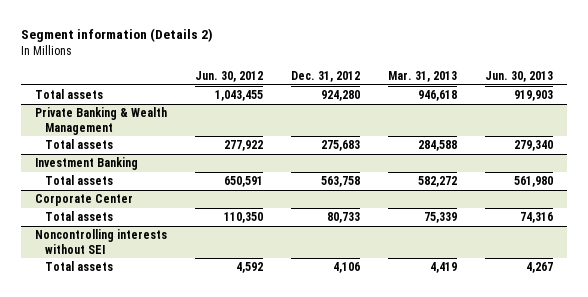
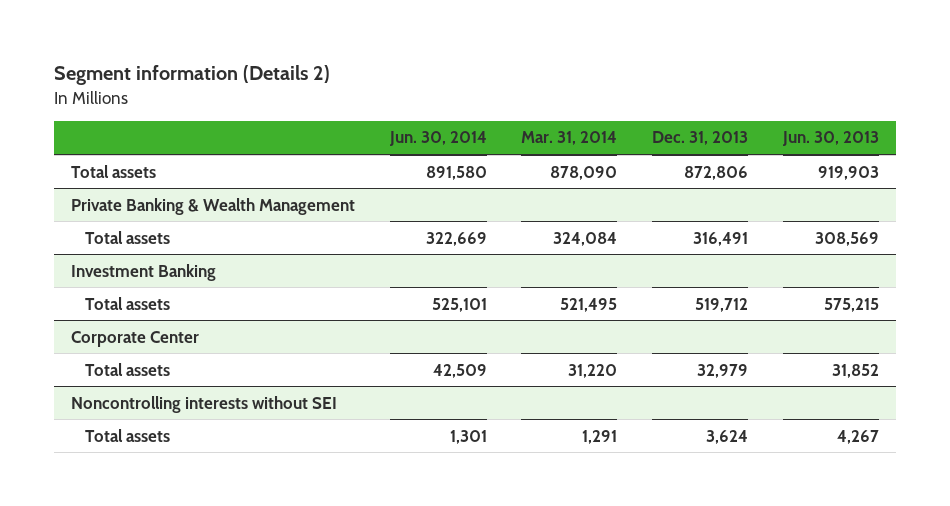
[194,71,263,83] Jun. 30, 2012 -> none
[291,71,361,83] Dec. 31, 2012 -> none
[388,71,458,83] Mar. 31, 2013 -> none
none -> [388,131,487,147] Jun. 30, 2014
none -> [521,131,618,146] Mar. 31, 2014
none -> [652,131,749,146] Dec. 31, 2013
[514,140,554,152] 279,340 -> [814,231,879,246] 308,569
[514,176,554,188] 561,980 -> [823,297,879,312] 575,215
[520,212,554,224] 74,316 -> [831,363,879,378] 31,852

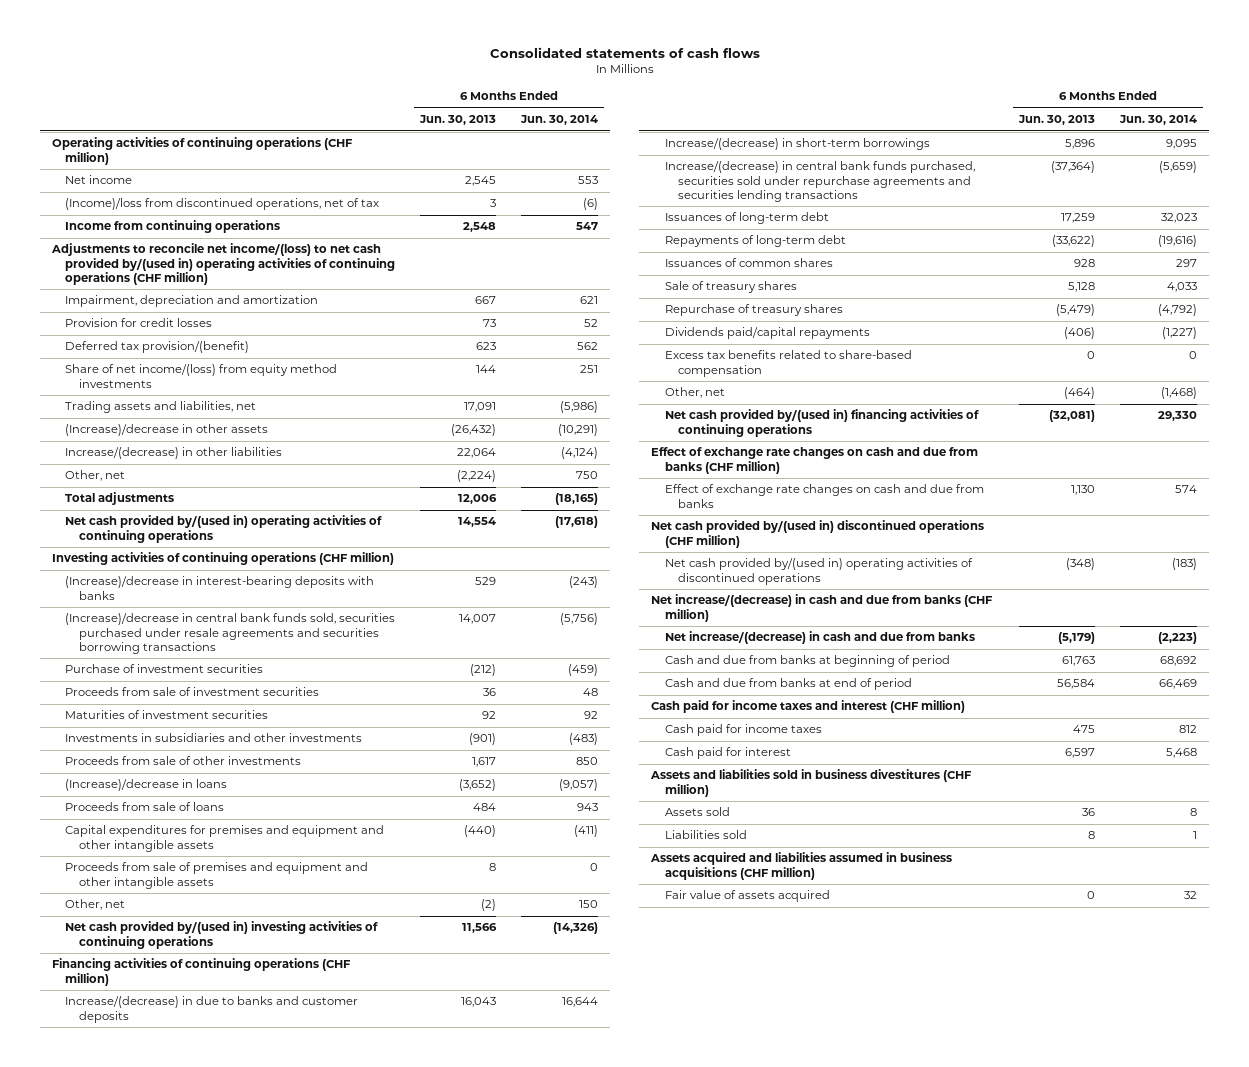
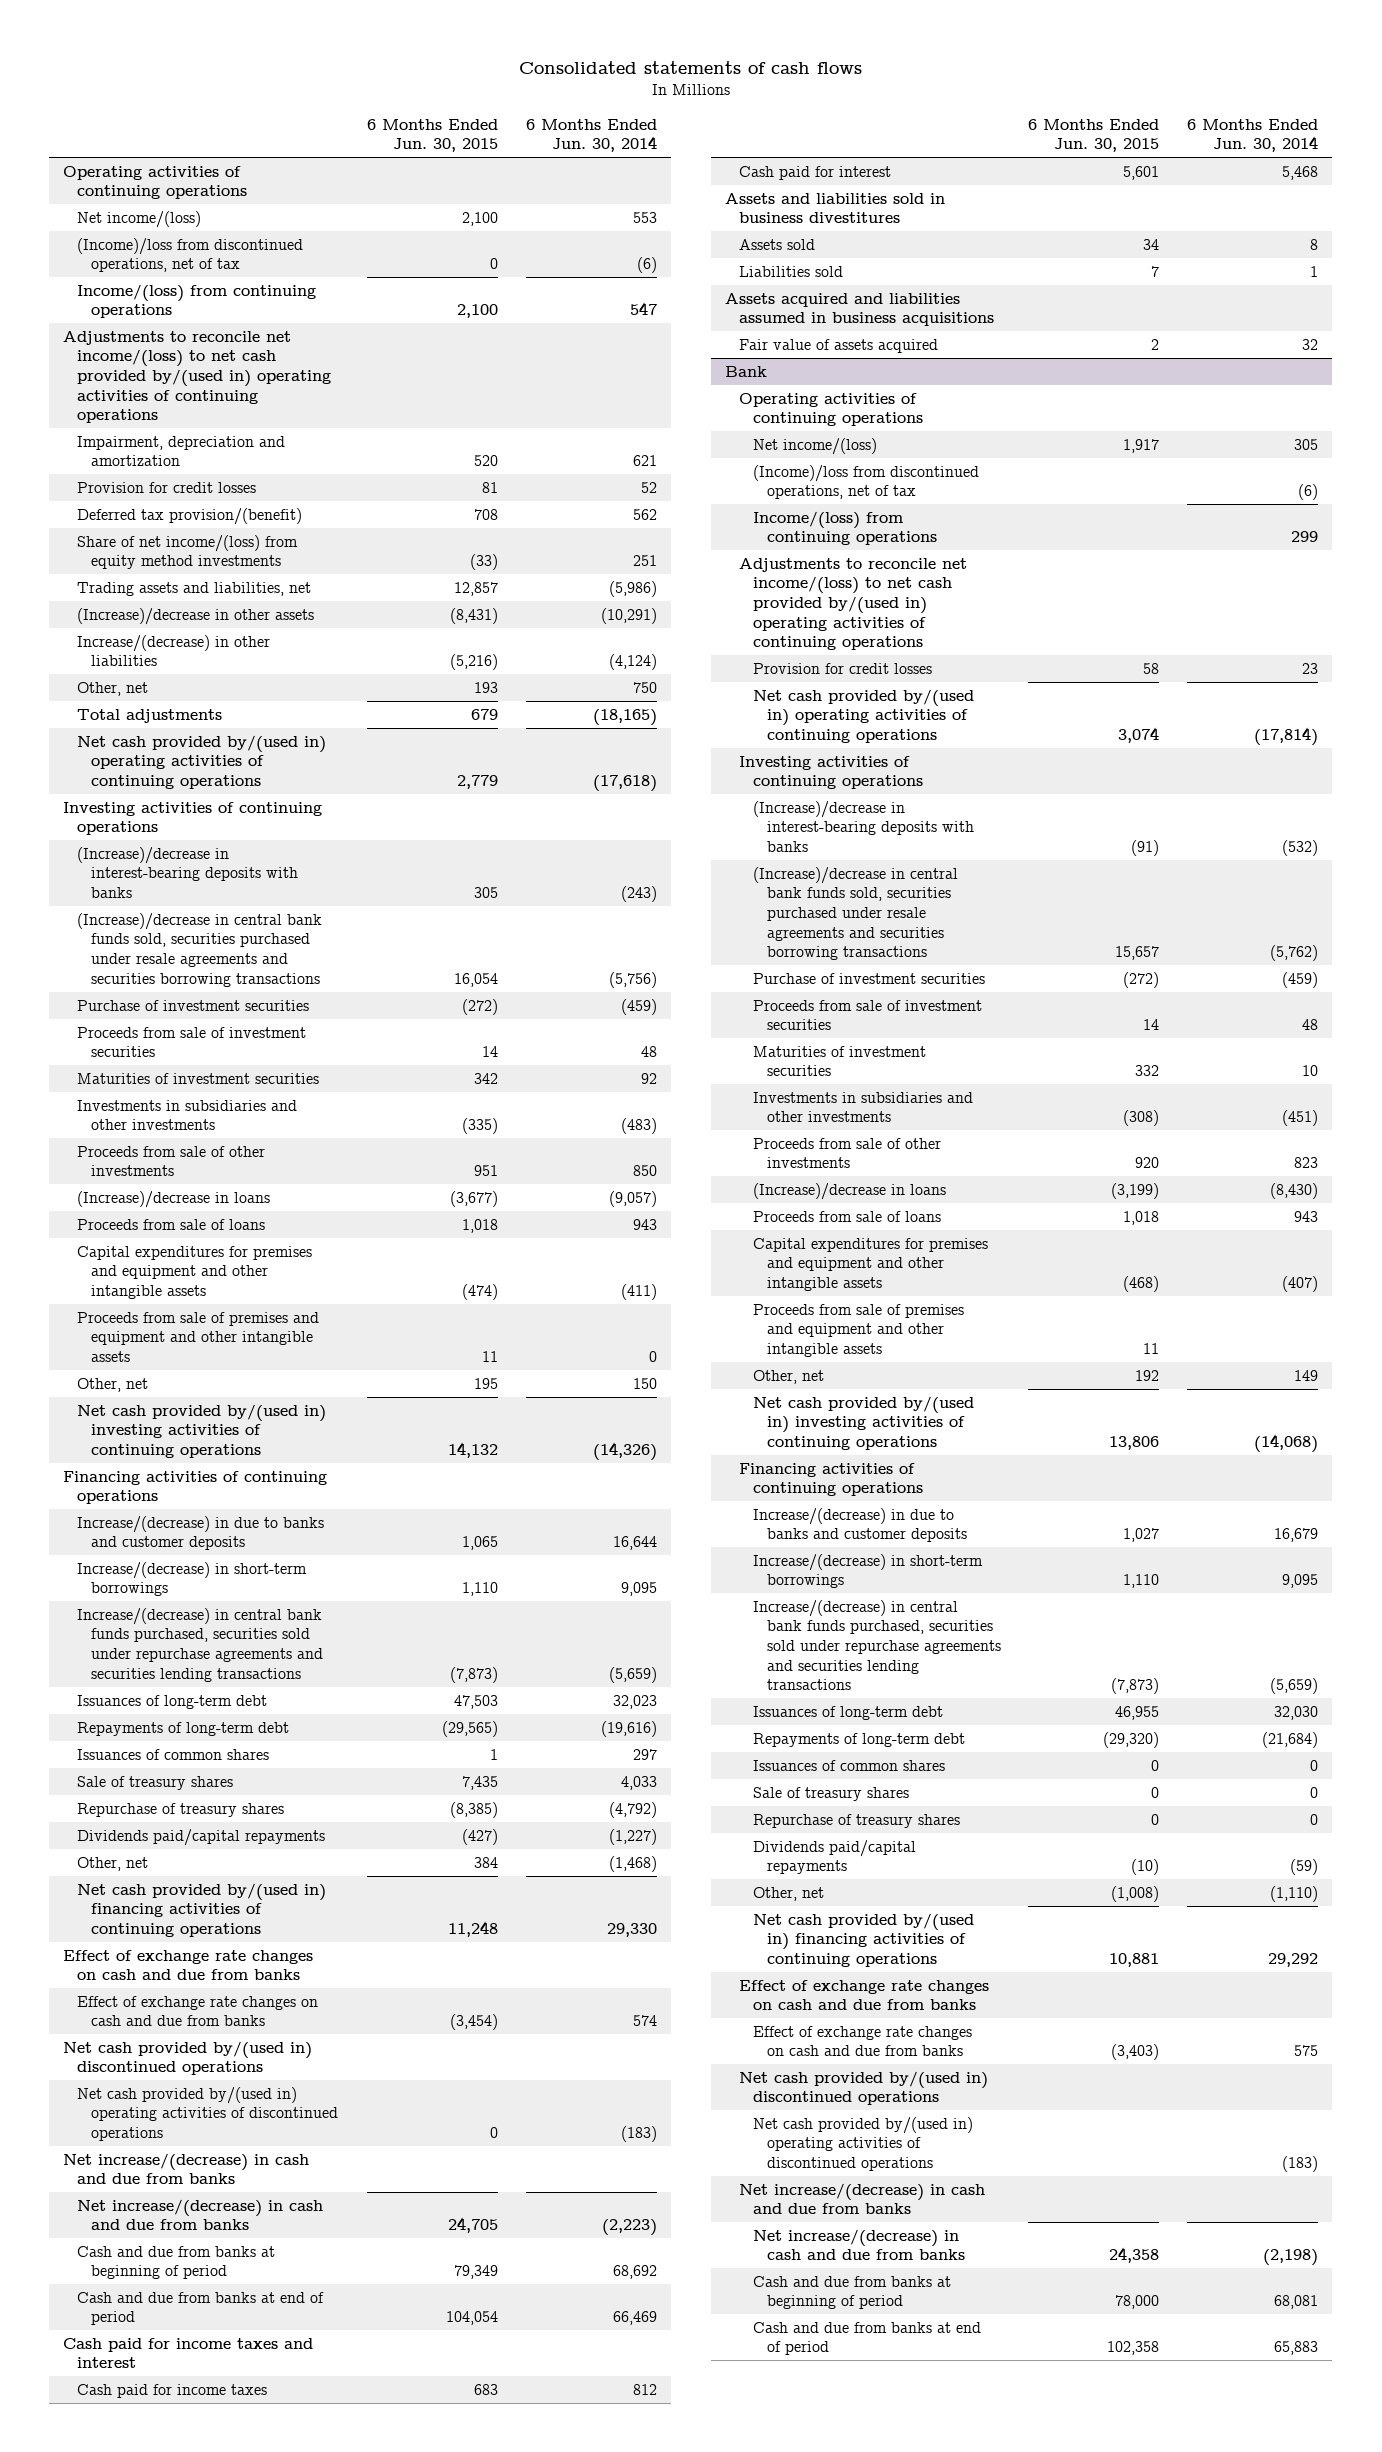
[419,115,497,126] Jun. 30, 2013 -> none
none -> [367,118,499,153] 6 Months Ended Jun. 30, 2015
[52,137,354,165] Operating activities of continuing operations (CHF million) -> [63,165,248,200] Operating activities of continuing operations
[65,175,133,185] Net income -> [77,210,202,228] Net income/(loss)
[65,220,281,234] Income from continuing operations -> [77,283,317,319] Income/(loss) from continuing operations
[51,243,396,285] Adjustments to reconcile net income/(loss) to net cash provided by/(used in) operating activities of continuing operations (CHF million) -> [63,330,332,424] Adjustments to reconcile net income/(loss) to net cash provided by/(used in) operating activities of continuing operations
[52,552,395,566] Investing activities of continuing operations (CHF million) -> [63,801,323,836] Investing activities of continuing operations
[52,958,352,986] Financing activities of continuing operations (CHF million) -> [63,1470,328,1505] Financing activities of continuing operations
[664,350,912,377] Excess tax benefits related to share-based compensation -> none
[651,447,979,474] Effect of exchange rate changes on cash and due from banks (CHF million) -> [63,1949,314,1981] Effect of exchange rate changes on cash and due from banks
[651,520,985,548] Net cash provided by/(used in) discontinued operations (CHF million) -> [63,2040,313,2076] Net cash provided by/(used in) discontinued operations
[651,594,994,622] Net increase/(decrease) in cash and due from banks (CHF million) -> [63,2152,310,2185] Net increase/(decrease) in cash and due from banks
[651,700,966,714] Cash paid for income taxes and interest (CHF million) -> [63,2337,314,2369] Cash paid for income taxes and interest
[650,769,973,797] Assets and liabilities sold in business divestitures (CHF million) -> [724,192,945,224] Assets and liabilities sold in business divestitures
[650,852,953,880] Assets acquired and liabilities assumed in business acquisitions (CHF million) -> [724,292,994,327] Assets acquired and liabilities assumed in business acquisitions
none -> [724,365,767,377] Bank
none -> [738,392,923,427] Operating activities of continuing operations
none -> [752,437,877,455] Net income/(loss)
none -> [752,464,979,500] (Income)/loss from discontinued operations, net of tax
none -> [752,510,937,546] Income/(loss) from continuing operations
none -> [738,557,967,651] Adjustments to reconcile net income/(loss) to net cash provided by/(used in) operating activities of continuing operations
none -> [752,662,932,674] Provision for credit losses
none -> [752,688,974,744] Net cash provided by/(used in) operating activities of continuing operations
none -> [738,755,923,790] Investing activities of continuing operations
none -> [752,800,974,853] (Increase)/decrease in interest-bearing deposits with banks
none -> [752,866,958,961] (Increase)/decrease in central bank funds sold, securities purchased under resale agreements and securities borrowing transactions
none -> [752,972,985,984] Purchase of investment securities
none -> [752,999,982,1031] Proceeds from sale of investment securities
none -> [752,1045,926,1077] Maturities of investment securities
none -> [752,1091,973,1123] Investments in subsidiaries and other investments
none -> [752,1137,941,1169] Proceeds from sale of other investments
none -> [752,1182,946,1200] (Increase)/decrease in loans
none -> [752,1210,941,1222] Proceeds from sale of loans
none -> [752,1237,988,1292] Capital expenditures for premises and equipment and other intangible assets
none -> [752,1303,964,1358] Proceeds from sale of premises and equipment and other intangible assets
none -> [752,1369,824,1384] Other, net
none -> [752,1395,974,1451] Net cash provided by/(used in) investing activities of continuing operations
none -> [738,1462,923,1497] Financing activities of continuing operations
none -> [752,1507,967,1543] Increase/(decrease) in due to banks and customer deposits
none -> [752,1553,983,1589] Increase/(decrease) in short-term borrowings
none -> [752,1599,1001,1691] Increase/(decrease) in central bank funds purchased, securities sold under repurchase agreements and securities lending transactions
none -> [752,1705,943,1720] Issuances of long-term debt
none -> [752,1732,965,1747] Repayments of long-term debt
none -> [752,1759,945,1771] Issuances of common shares
none -> [752,1786,909,1801] Sale of treasury shares
none -> [752,1813,960,1828] Repurchase of treasury shares
none -> [752,1839,916,1875] Dividends paid/capital repayments
none -> [752,1886,824,1901] Other, net
none -> [752,1912,974,1968] Net cash provided by/(used in) financing activities of continuing operations
none -> [738,1979,989,2011] Effect of exchange rate changes on cash and due from banks
none -> [752,2025,972,2057] Effect of exchange rate changes on cash and due from banks
none -> [738,2070,988,2106] Net cash provided by/(used in) discontinued operations
none -> [752,2116,973,2172] Net cash provided by/(used in) operating activities of discontinued operations
none -> [738,2182,985,2215] Net increase/(decrease) in cash and due from banks
none -> [752,2228,965,2261] Net increase/(decrease) in cash and due from banks
none -> [752,2275,951,2310] Cash and due from banks at beginning of period
none -> [752,2321,981,2356] Cash and due from banks at end of period

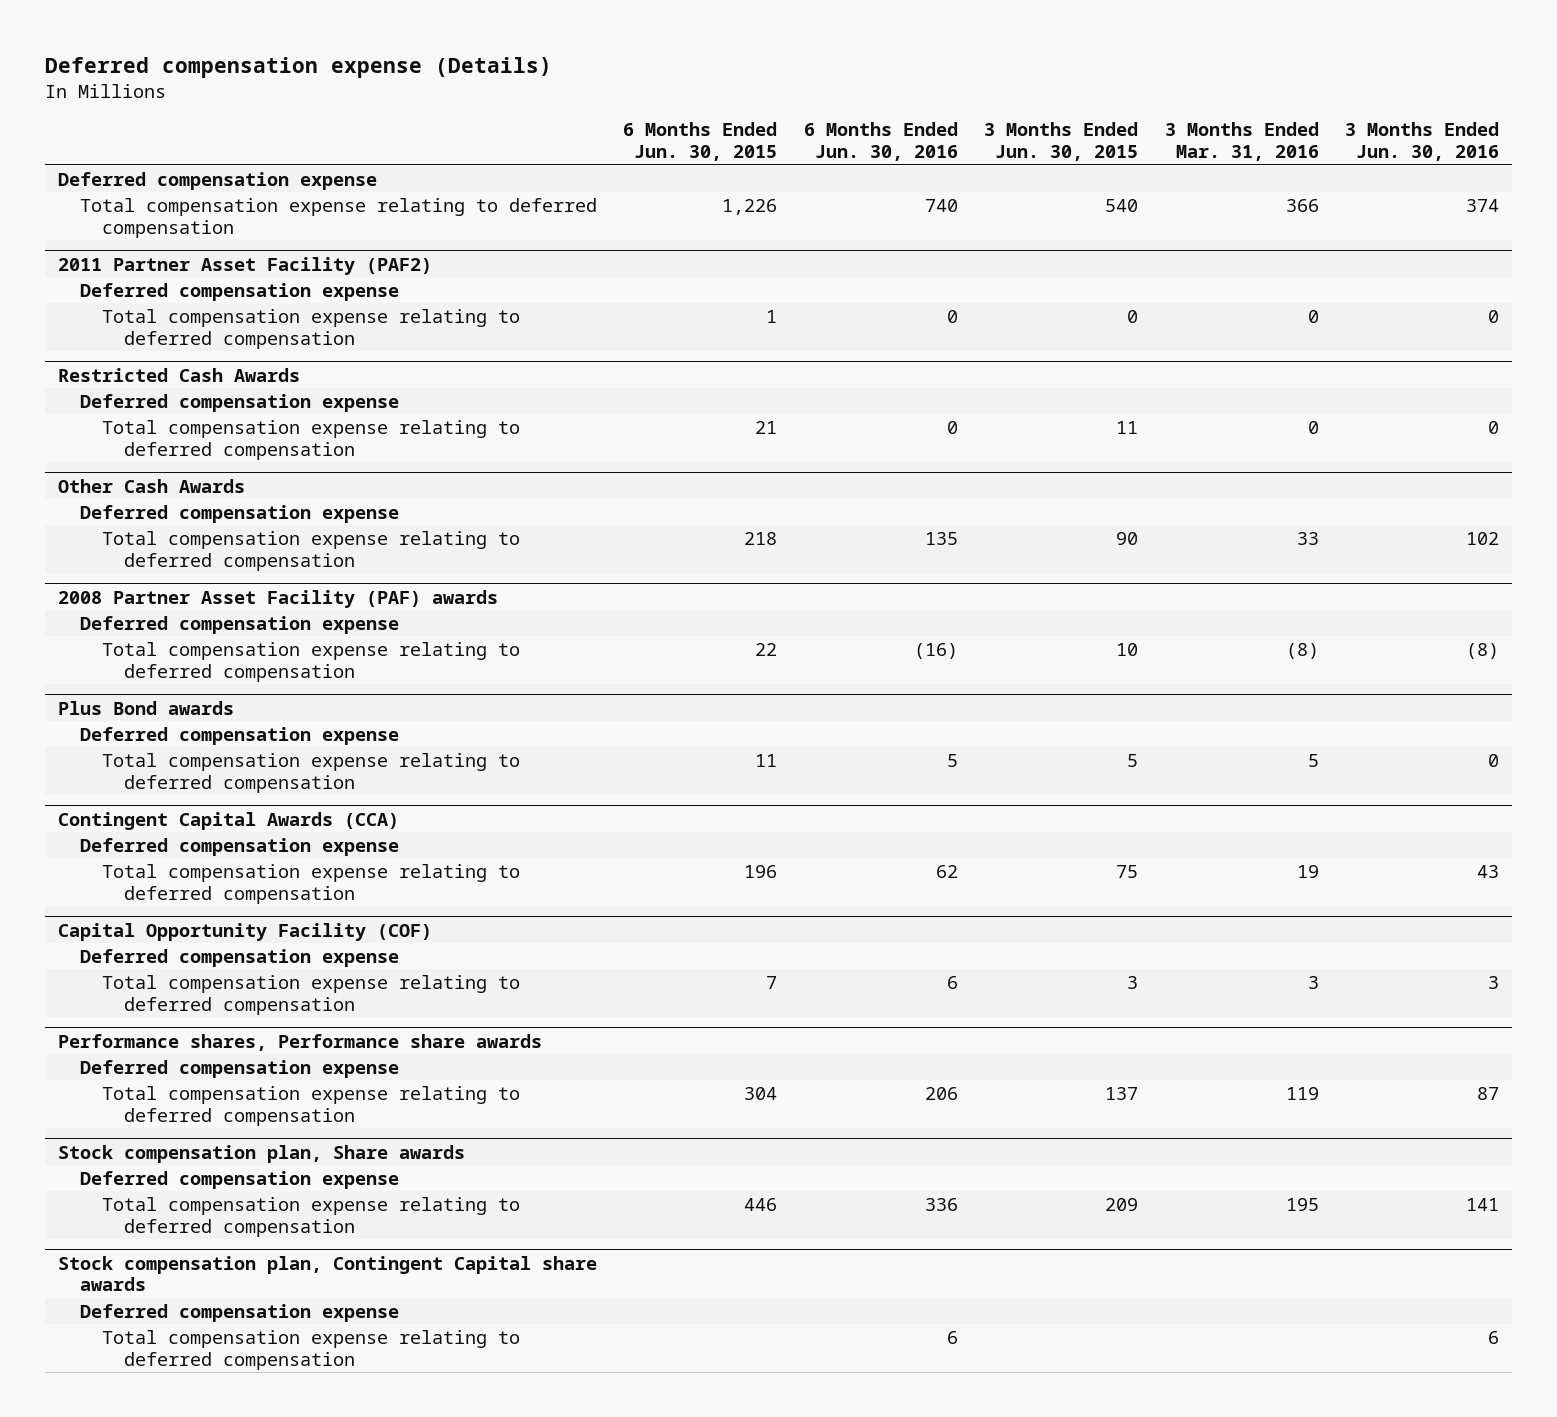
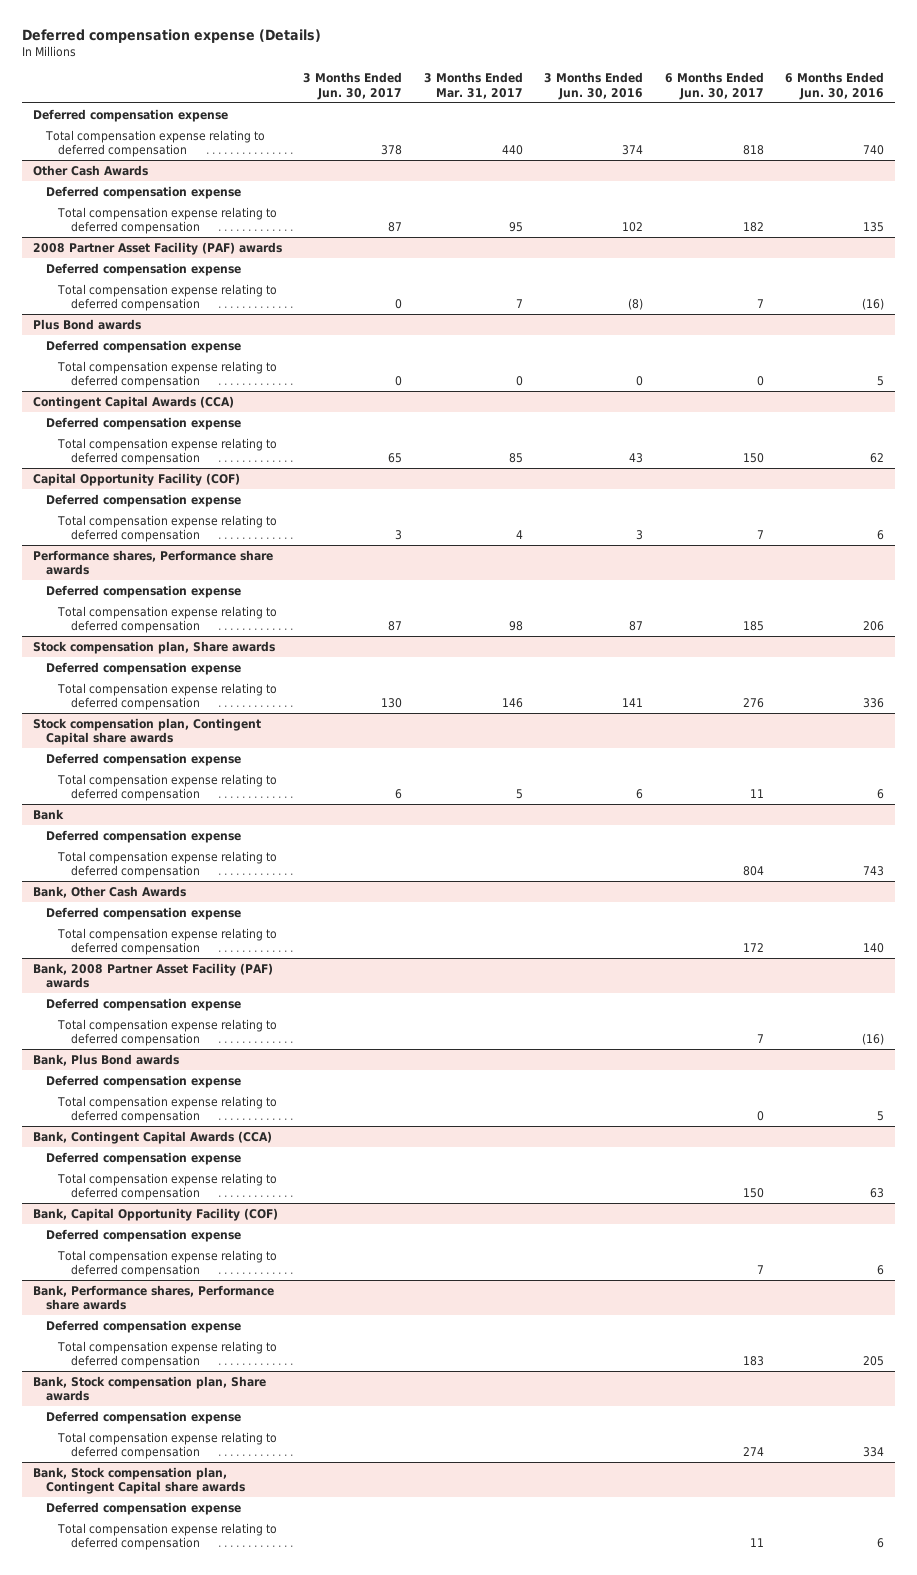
[623,122,778,162] 6 Months Ended Jun. 30, 2015 -> none
[984,122,1139,162] 3 Months Ended Jun. 30, 2015 -> none
[1164,122,1319,162] 3 Months Ended Mar. 31, 2016 -> none
none -> [303,72,403,100] 3 Months Ended Jun. 30, 2017
none -> [423,72,523,99] 3 Months Ended Mar. 31, 2017
none -> [664,72,764,100] 6 Months Ended Jun. 30, 2017
[57,256,432,275] 2011 Partner Asset Facility (PAF2) -> none
[79,282,399,301] Deferred compensation expense -> none
[101,308,520,349] Total compensation expense relating to deferred compensation -> none
[57,367,300,382] Restricted Cash Awards -> none
[79,393,399,412] Deferred compensation expense -> none
[101,419,520,460] Total compensation expense relating to deferred compensation -> none
none -> [32,808,64,820] Bank
none -> [45,829,241,843] Deferred compensation expense
none -> [57,850,278,878] Total compensation expense relating to deferred compensation
none -> [32,885,186,898] Bank, Other Cash Awards
none -> [45,906,241,920] Deferred compensation expense
none -> [57,927,278,955] Total compensation expense relating to deferred compensation
none -> [32,962,273,988] Bank, 2008 Partner Asset Facility (PAF) awards
none -> [45,997,241,1011] Deferred compensation expense
none -> [57,1018,278,1046] Total compensation expense relating to deferred compensation
none -> [32,1053,179,1066] Bank, Plus Bond awards
none -> [45,1074,241,1088] Deferred compensation expense
none -> [57,1095,278,1123] Total compensation expense relating to deferred compensation
none -> [32,1130,272,1144] Bank, Contingent Capital Awards (CCA)
none -> [45,1151,241,1165] Deferred compensation expense
none -> [57,1172,278,1200] Total compensation expense relating to deferred compensation
none -> [32,1207,278,1221] Bank, Capital Opportunity Facility (COF)
none -> [45,1228,241,1242] Deferred compensation expense
none -> [57,1249,278,1277] Total compensation expense relating to deferred compensation
none -> [32,1284,274,1310] Bank, Performance shares, Performance share awards
none -> [45,1319,241,1333] Deferred compensation expense
none -> [57,1340,278,1368] Total compensation expense relating to deferred compensation
none -> [32,1375,266,1401] Bank, Stock compensation plan, Share awards
none -> [45,1410,241,1424] Deferred compensation expense
none -> [57,1431,278,1459] Total compensation expense relating to deferred compensation
none -> [32,1466,245,1494] Bank, Stock compensation plan, Contingent Capital share awards
none -> [45,1501,241,1515] Deferred compensation expense
none -> [57,1522,278,1550] Total compensation expense relating to deferred compensation

